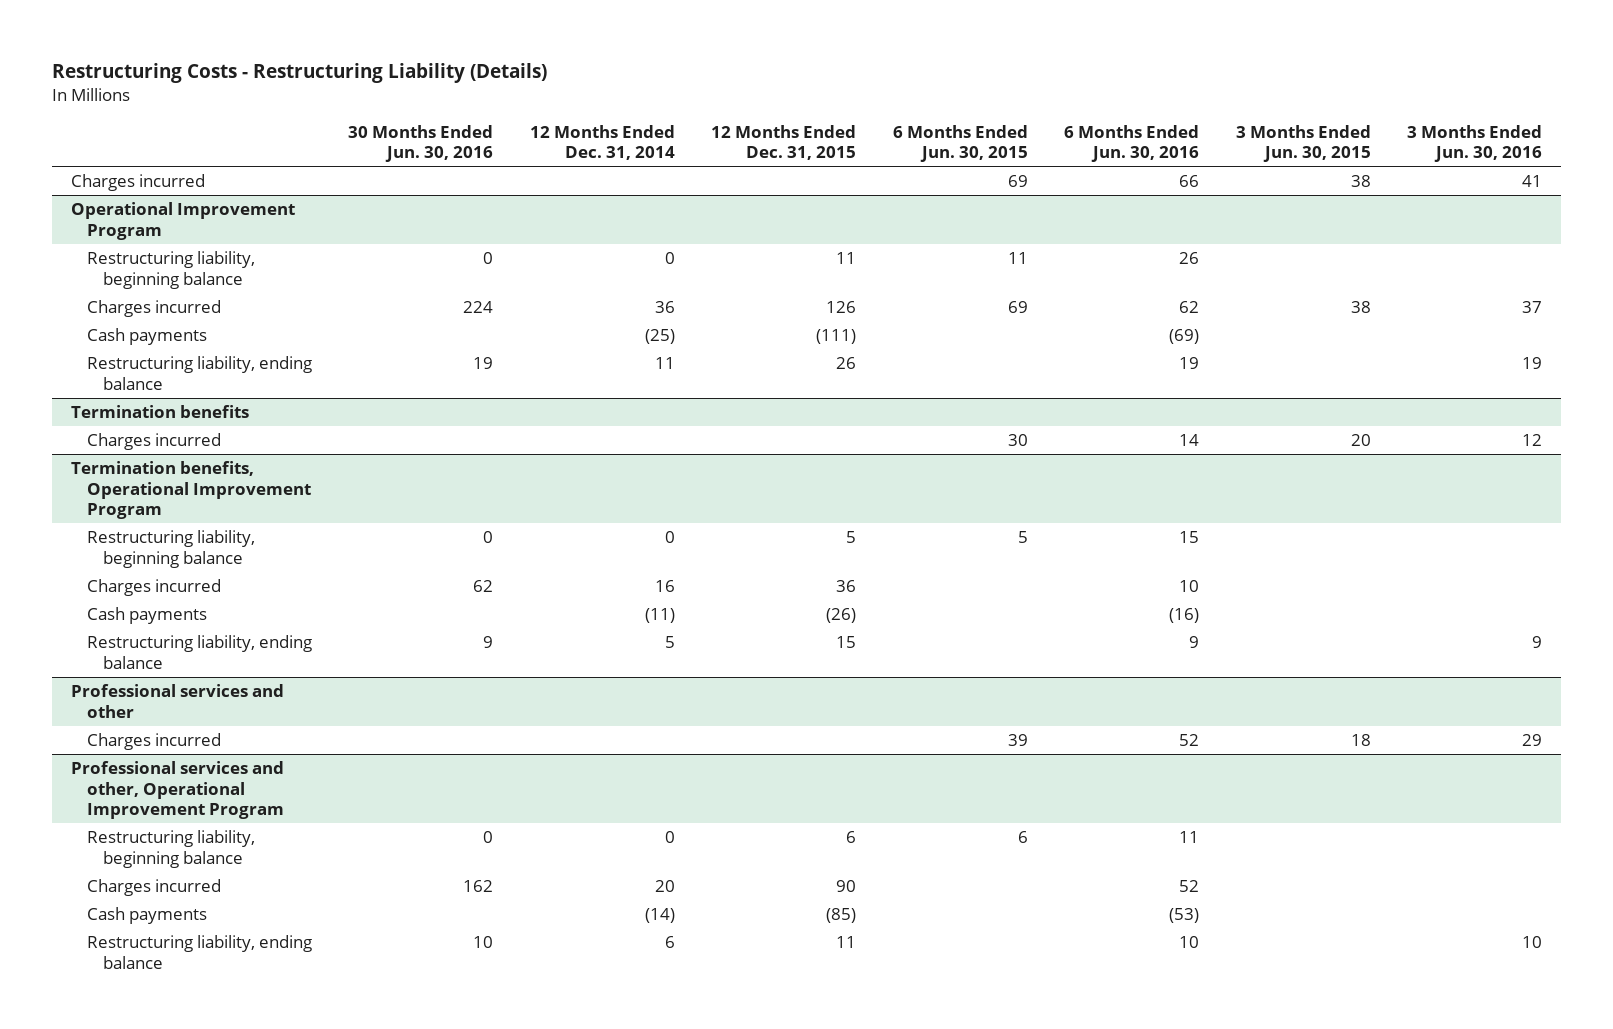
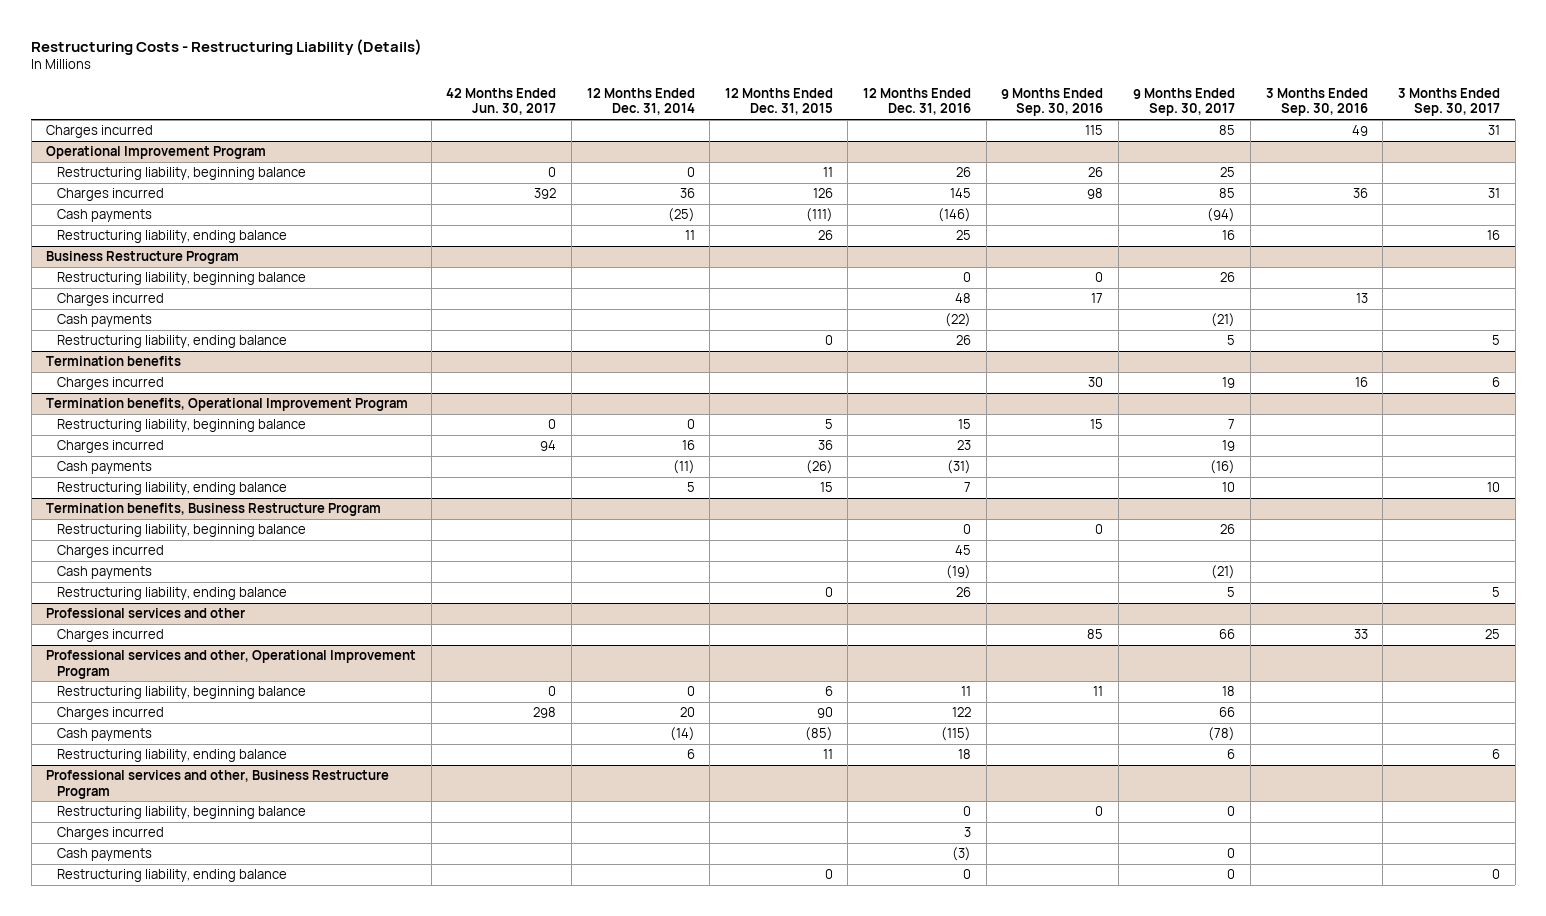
[348,124,494,163] 30 Months Ended Jun. 30, 2016 -> none
[892,124,1028,163] 6 Months Ended Jun. 30, 2015 -> none
[1064,124,1200,163] 6 Months Ended Jun. 30, 2016 -> none
[1235,124,1371,163] 3 Months Ended Jun. 30, 2015 -> none
[1407,124,1543,163] 3 Months Ended Jun. 30, 2016 -> none
none -> [446,87,557,116] 42 Months Ended Jun. 30, 2017
none -> [863,87,972,116] 12 Months Ended Dec. 31, 2016
none -> [1001,87,1104,117] 9 Months Ended Sep. 30, 2016
none -> [1133,87,1236,117] 9 Months Ended Sep. 30, 2017
none -> [1265,87,1368,117] 3 Months Ended Sep. 30, 2016
none -> [1397,87,1500,117] 3 Months Ended Sep. 30, 2017
none -> [46,251,240,265] Business Restructure Program
none -> [57,272,307,286] Restructuring liability, beginning balance
none -> [57,293,165,307] Charges incurred
none -> [57,314,153,328] Cash payments
none -> [57,335,288,349] Restructuring liability, ending balance
none -> [46,503,382,517] Termination benefits, Business Restructure Program
none -> [57,524,307,538] Restructuring liability, beginning balance
none -> [57,545,165,559] Charges incurred
none -> [57,566,153,580] Cash payments
none -> [57,587,288,601] Restructuring liability, ending balance
none -> [46,770,390,799] Professional services and other, Business Restructure Program
none -> [57,806,307,820] Restructuring liability, beginning balance
none -> [57,827,165,841] Charges incurred
none -> [57,848,153,862] Cash payments
none -> [57,869,288,883] Restructuring liability, ending balance

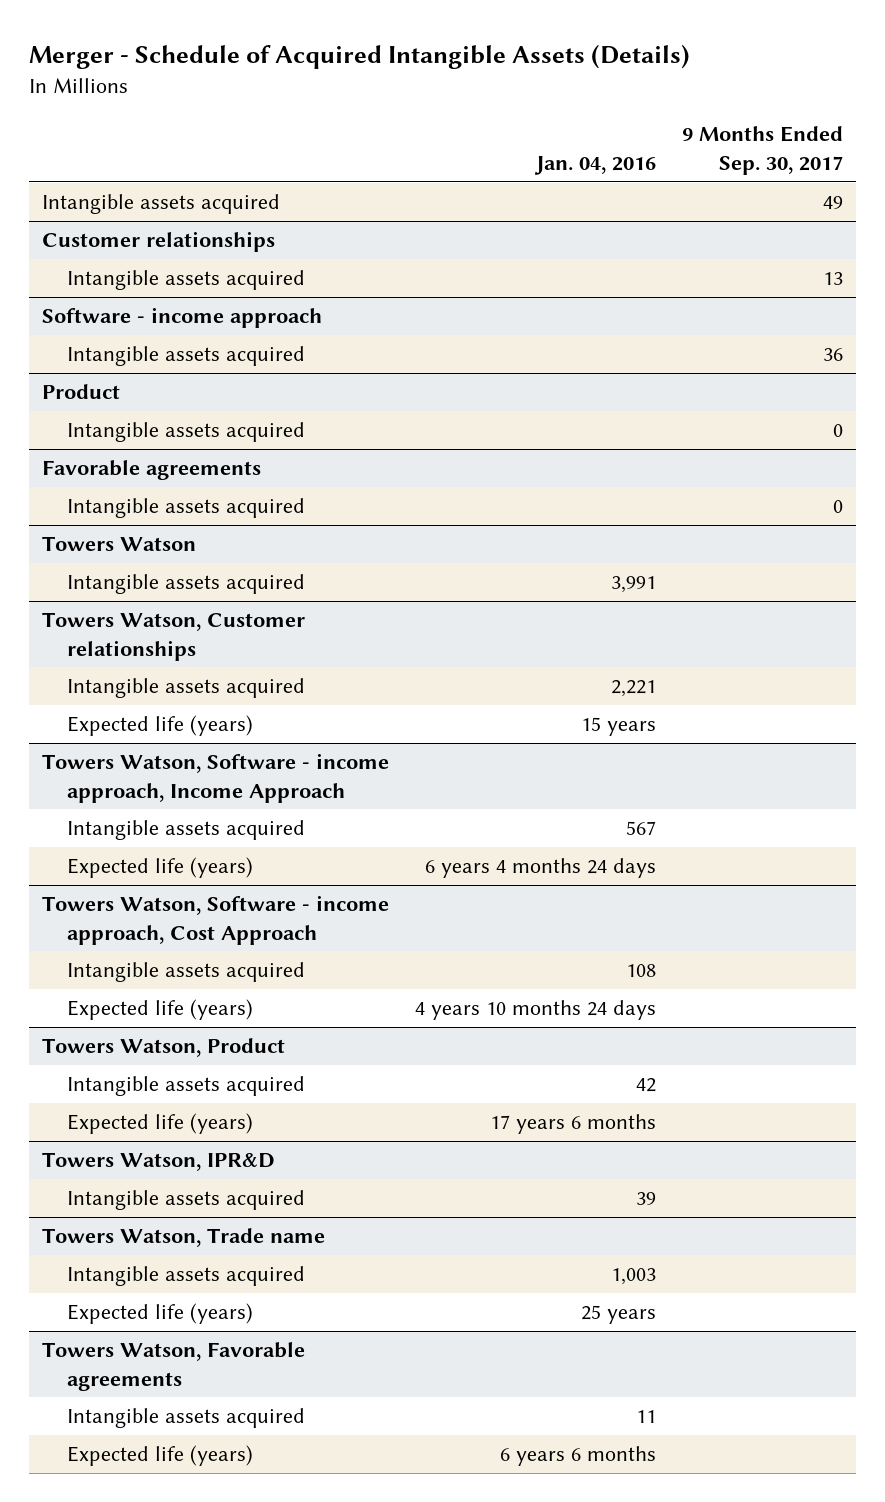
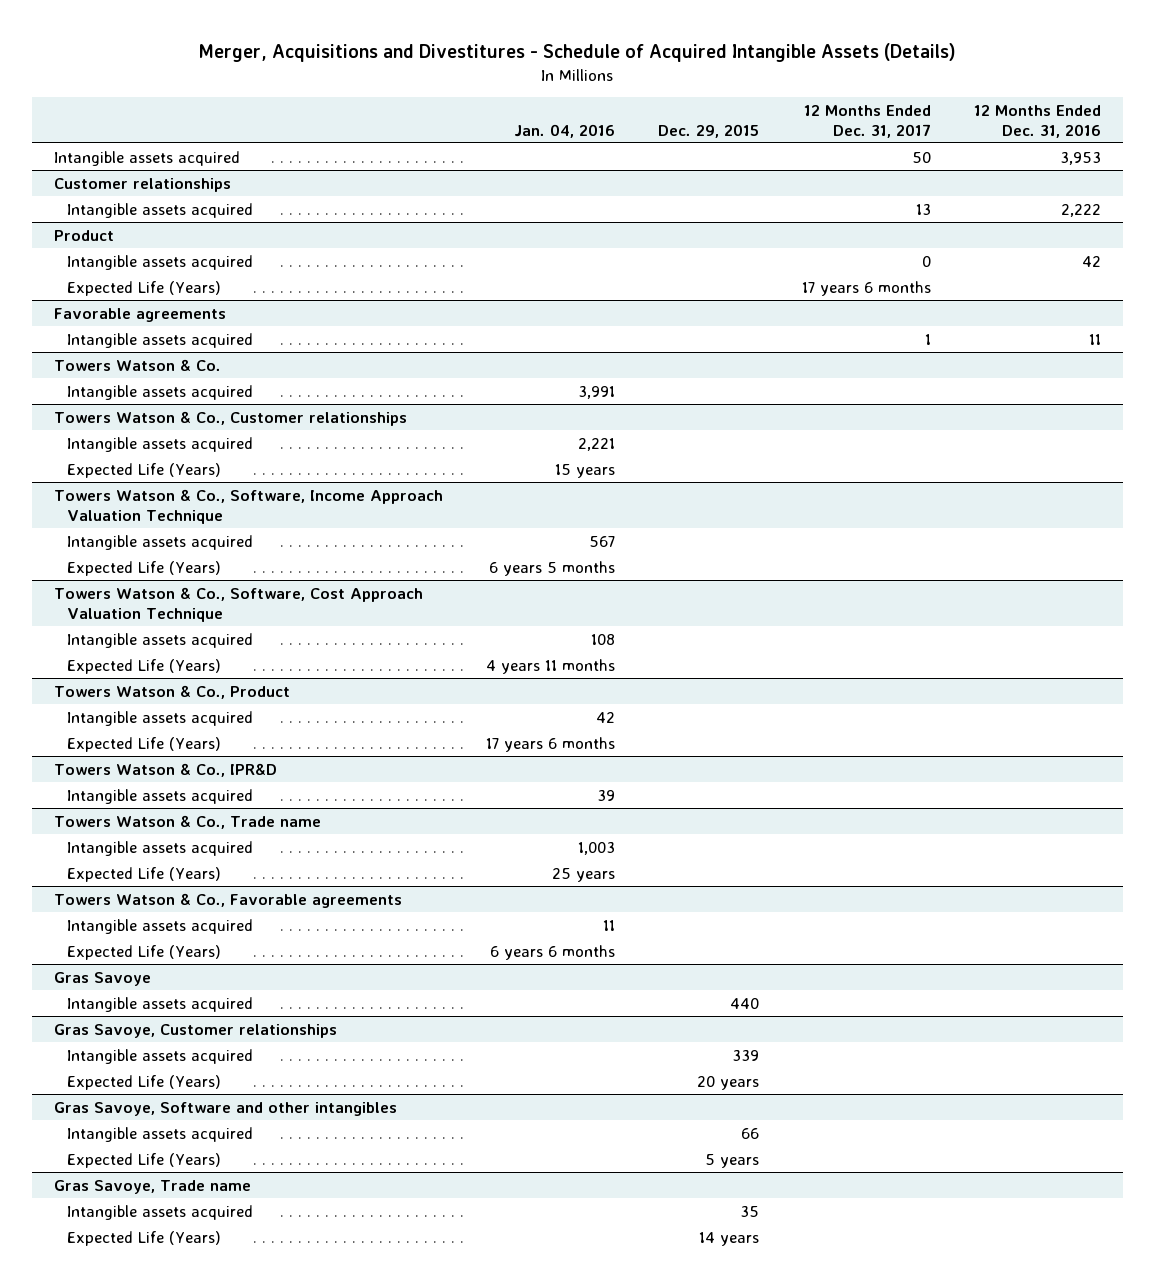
[28,44,690,70] Merger - Schedule of Acquired Intangible Assets (Details) -> [198,43,957,63] Merger, Acquisitions and Divestitures - Schedule of Acquired Intangible Assets (Details)
[682,126,844,175] 9 Months Ended Sep. 30, 2017 -> none
none -> [657,123,759,138] Dec. 29, 2015
none -> [803,104,931,138] 12 Months Ended Dec. 31, 2017
none -> [974,104,1102,138] 12 Months Ended Dec. 31, 2016
[41,307,322,329] Software - income approach -> none
[66,346,305,367] Intangible assets acquired -> none
none -> [66,280,221,296] Expected Life (Years)
[41,536,196,552] Towers Watson -> [53,358,221,371] Towers Watson & Co.
[41,612,305,661] Towers Watson, Customer relationships -> [53,410,407,426] Towers Watson & Co., Customer relationships
[66,715,253,737] Expected life (years) -> [66,462,221,478] Expected Life (Years)
[41,753,389,803] Towers Watson, Software - income approach, Income Approach -> [53,488,443,524] Towers Watson & Co., Software, Income Approach Valuation Technique
[66,857,253,879] Expected life (years) -> [66,560,221,576] Expected Life (Years)
[425,858,657,879] 6 years 4 months 24 days -> [488,560,615,576] 6 years 5 months
[41,895,389,945] Towers Watson, Software - income approach, Cost Approach -> [53,586,423,622] Towers Watson & Co., Software, Cost Approach Valuation Technique
[66,999,253,1021] Expected life (years) -> [66,658,221,674] Expected Life (Years)
[415,1000,657,1021] 4 years 10 months 24 days -> [485,658,615,674] 4 years 11 months
[41,1038,285,1058] Towers Watson, Product -> [53,684,290,699] Towers Watson & Co., Product
[66,1113,253,1135] Expected life (years) -> [66,736,221,752] Expected Life (Years)
[41,1152,275,1172] Towers Watson, IPR&D -> [53,762,277,777] Towers Watson & Co., IPR&D
[41,1228,325,1248] Towers Watson, Trade name -> [53,814,321,829] Towers Watson & Co., Trade name
[66,1303,253,1325] Expected life (years) -> [66,866,221,882] Expected Life (Years)
[41,1342,305,1391] Towers Watson, Favorable agreements -> [53,892,402,908] Towers Watson & Co., Favorable agreements
[66,1445,253,1467] Expected life (years) -> [66,944,221,960] Expected Life (Years)
none -> [53,971,151,986] Gras Savoye
none -> [66,996,253,1012] Intangible assets acquired
none -> [53,1023,337,1038] Gras Savoye, Customer relationships
none -> [66,1048,253,1064] Intangible assets acquired
none -> [66,1074,221,1090] Expected Life (Years)
none -> [53,1101,397,1116] Gras Savoye, Software and other intangibles
none -> [66,1126,253,1142] Intangible assets acquired
none -> [66,1152,221,1168] Expected Life (Years)
none -> [53,1179,251,1194] Gras Savoye, Trade name
none -> [66,1204,253,1220] Intangible assets acquired
none -> [66,1230,221,1246] Expected Life (Years)

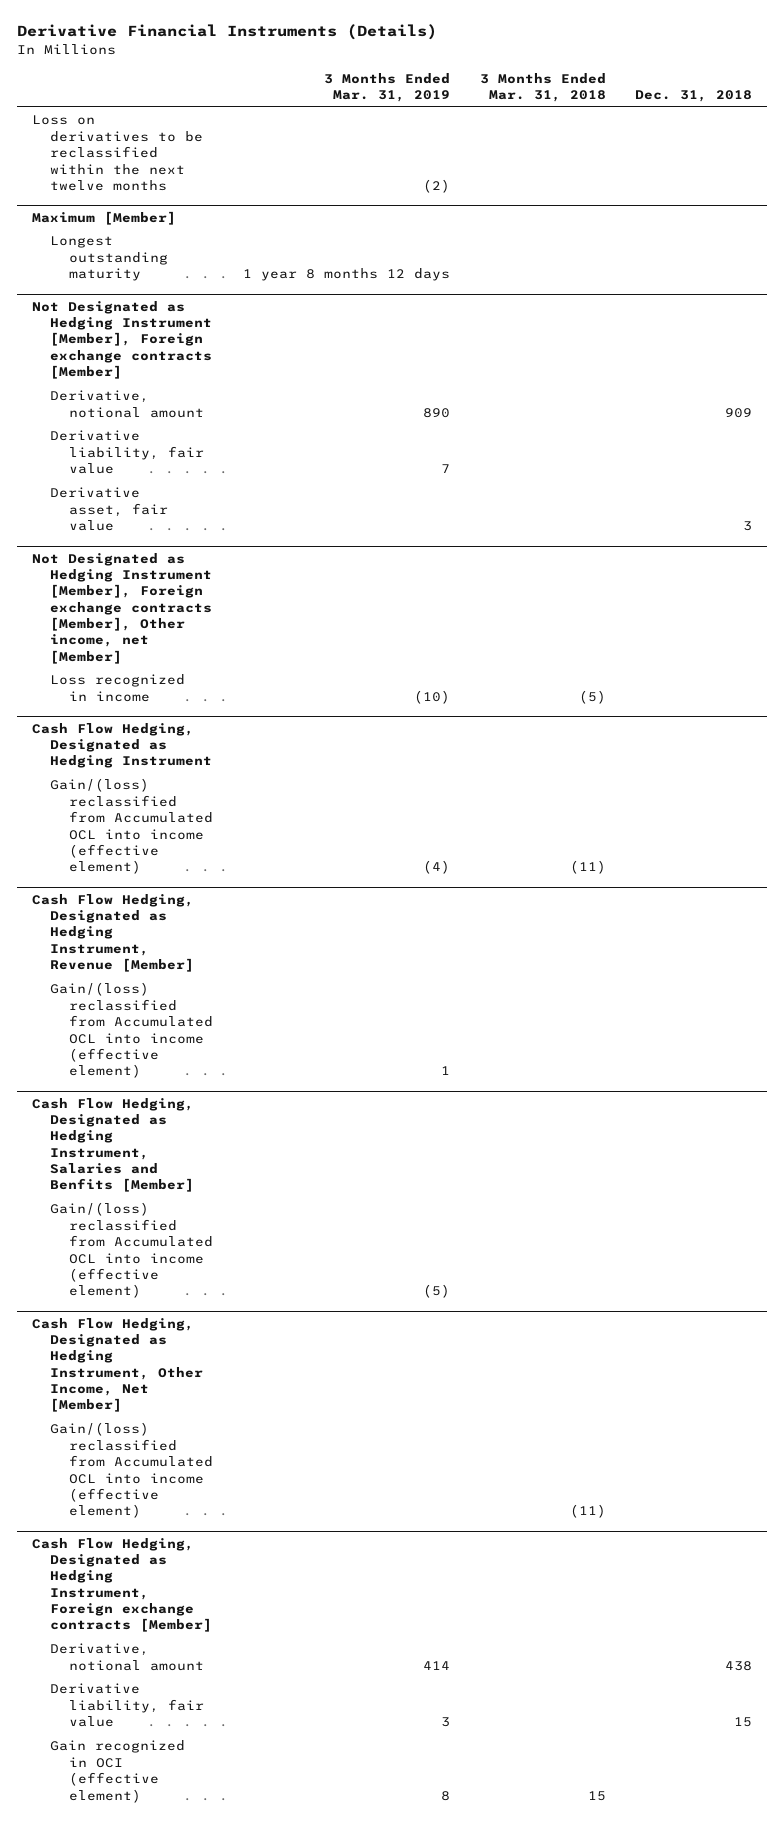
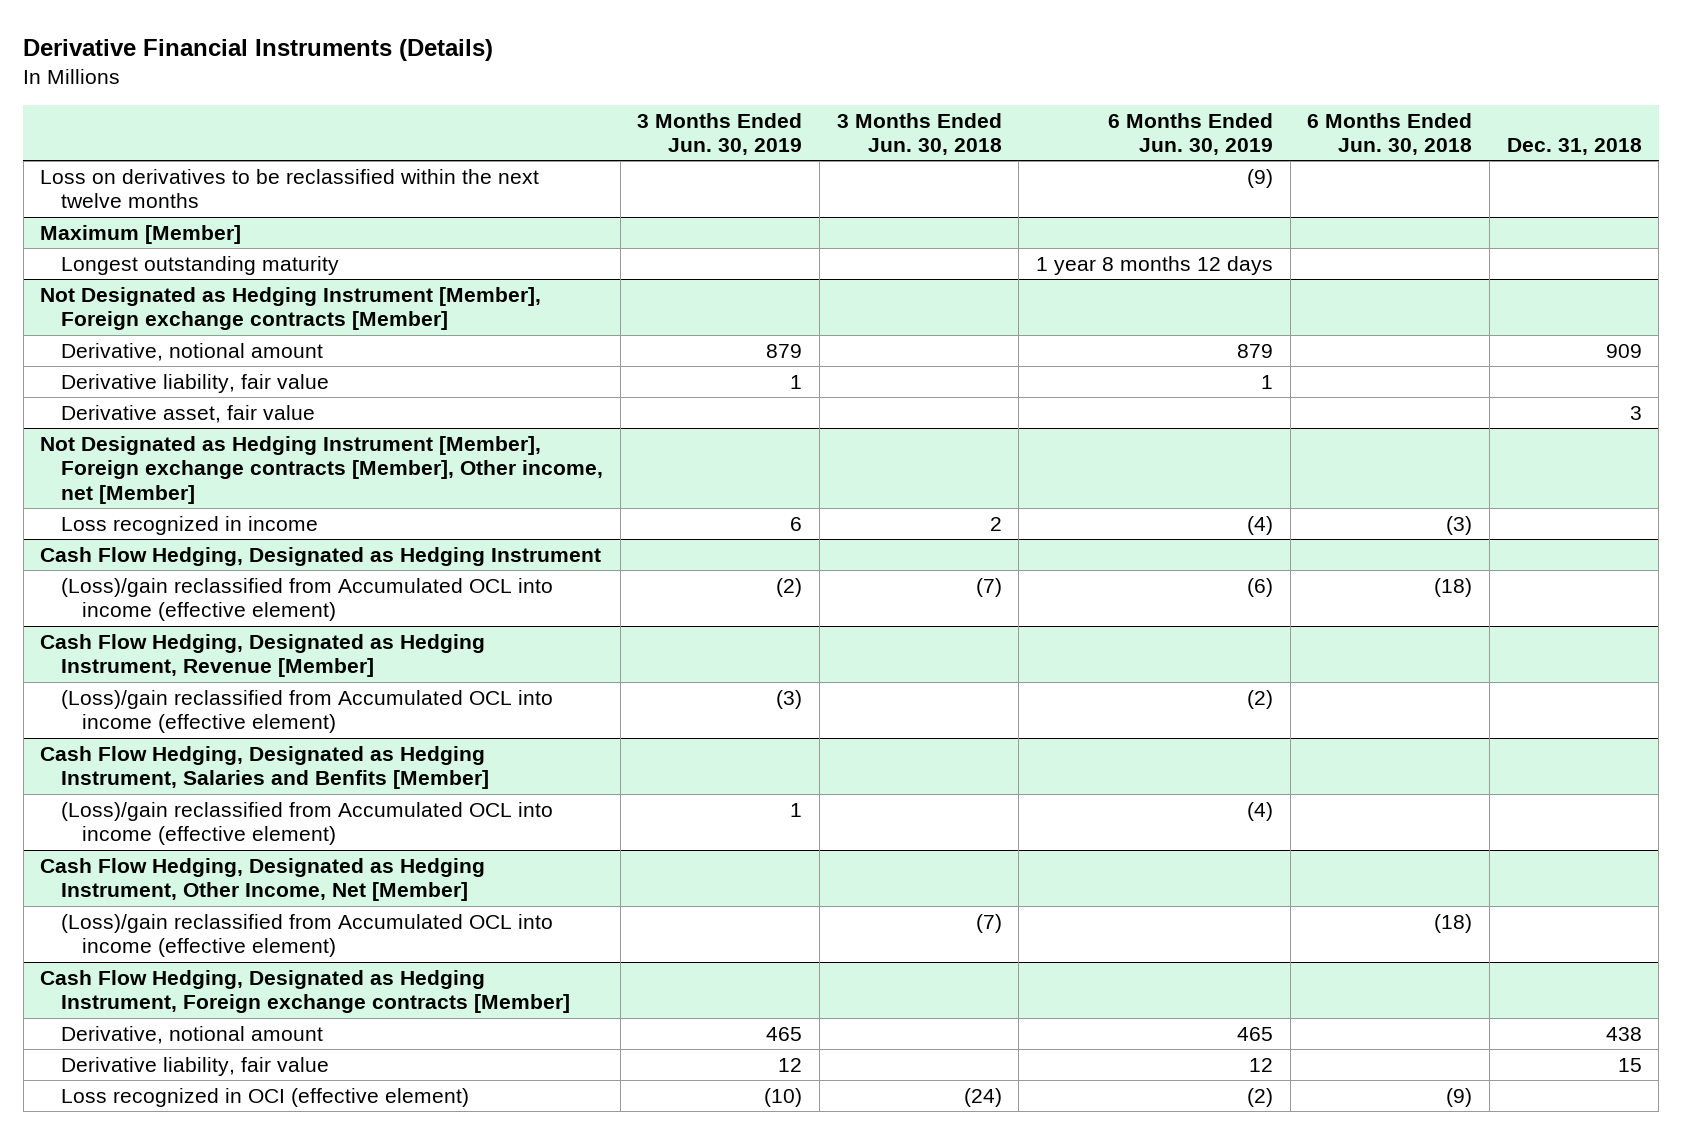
[323,72,450,103] 3 Months Ended Mar. 31, 2019 -> none
[479,72,606,103] 3 Months Ended Mar. 31, 2018 -> none
none -> [637,112,803,155] 3 Months Ended Jun. 30, 2019
none -> [836,112,1002,155] 3 Months Ended Jun. 30, 2018
none -> [1108,112,1274,155] 6 Months Ended Jun. 30, 2019
none -> [1307,112,1473,155] 6 Months Ended Jun. 30, 2018
[50,778,213,875] Gain/(loss) reclassified from Accumulated OCL into income (effective element) -> [61,577,554,622] (Loss)/gain reclassified from Accumulated OCL into income (effective element)
[50,982,213,1079] Gain/(loss) reclassified from Accumulated OCL into income (effective element) -> [61,689,554,734] (Loss)/gain reclassified from Accumulated OCL into income (effective element)
[50,1202,213,1299] Gain/(loss) reclassified from Accumulated OCL into income (effective element) -> [61,801,554,846] (Loss)/gain reclassified from Accumulated OCL into income (effective element)
[50,1422,213,1519] Gain/(loss) reclassified from Accumulated OCL into income (effective element) -> [61,913,554,958] (Loss)/gain reclassified from Accumulated OCL into income (effective element)
[50,1740,186,1803] Gain recognized in OCI (effective element) -> [61,1087,470,1107] Loss recognized in OCI (effective element)

